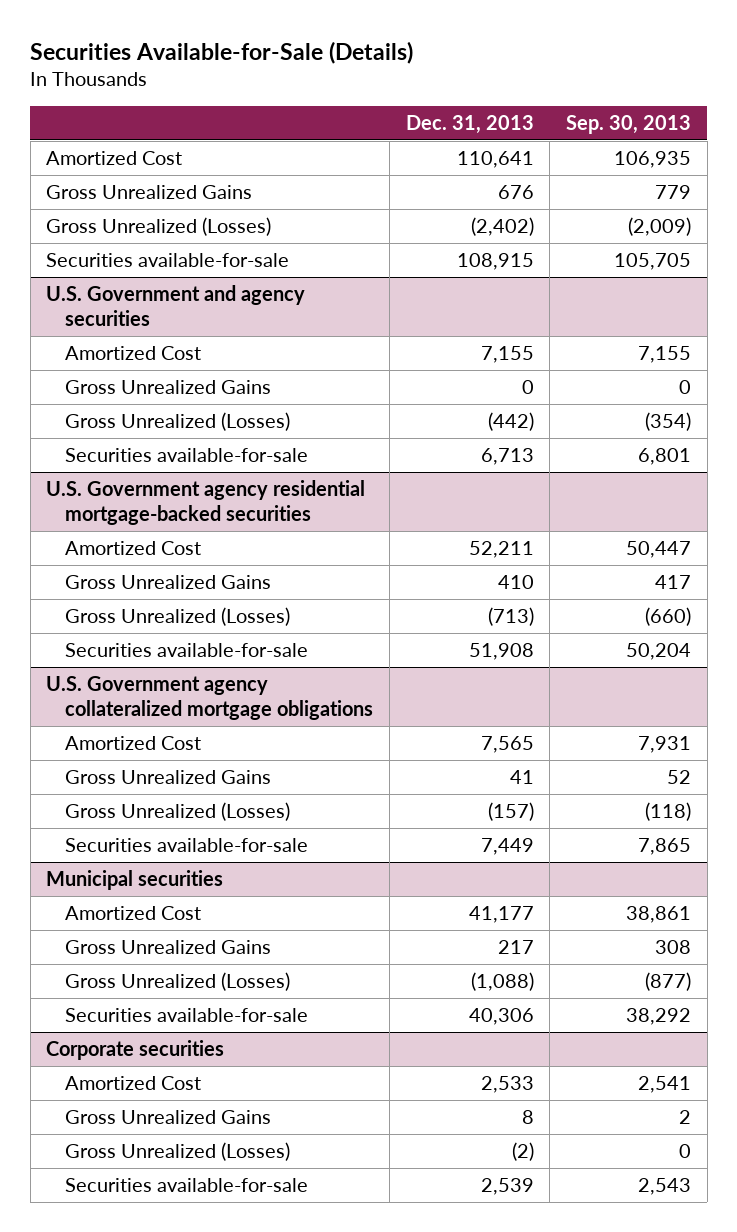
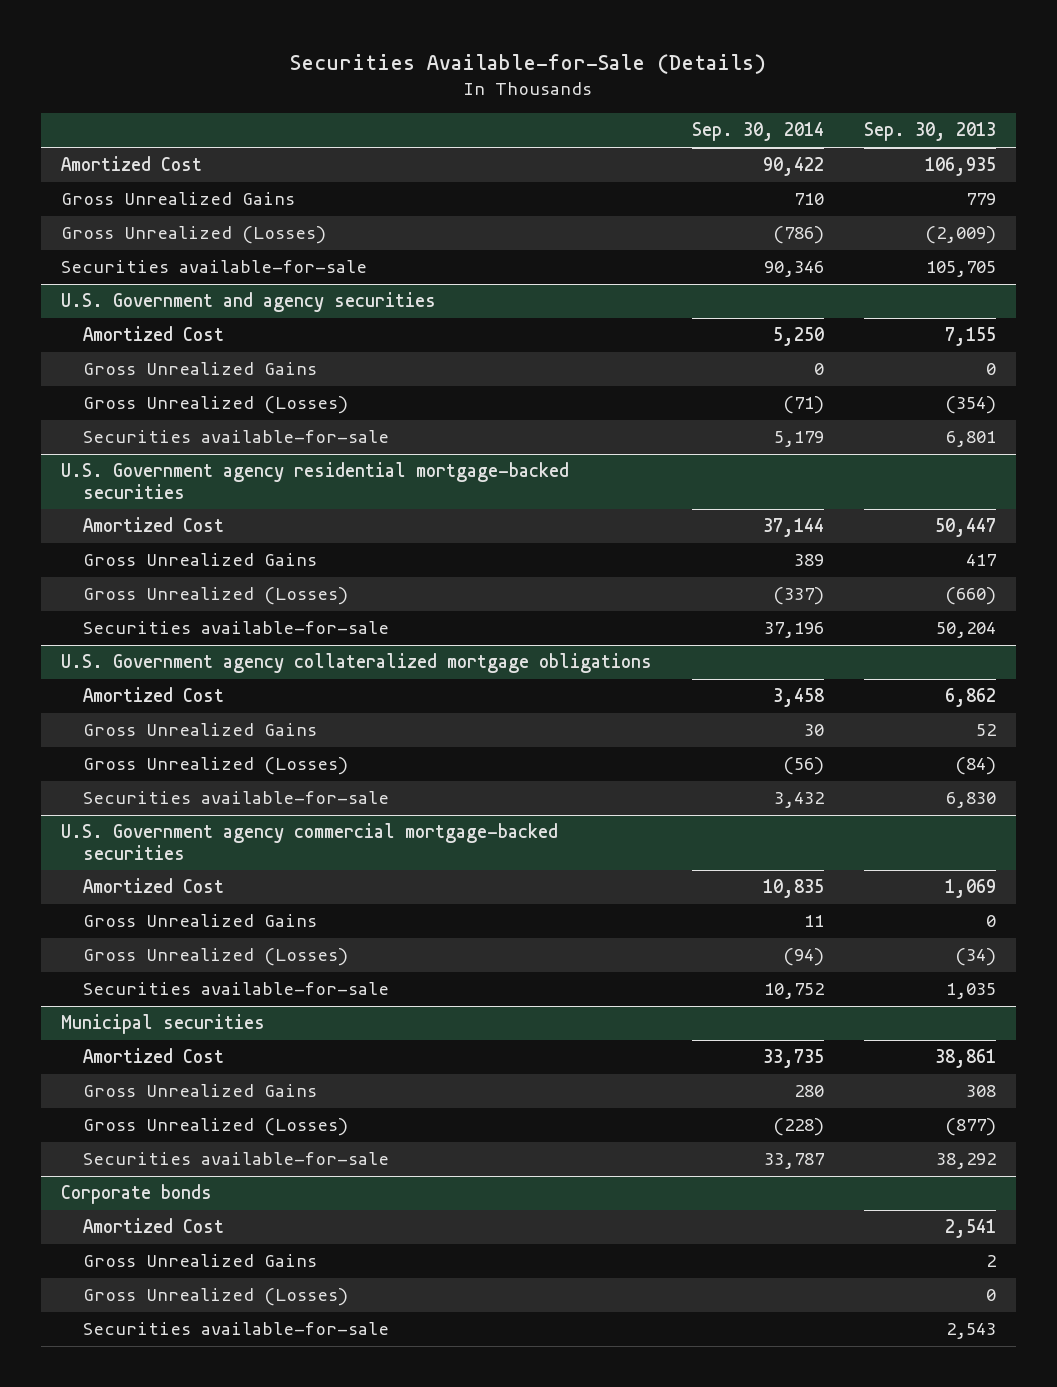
[405,114,534,134] Dec. 31, 2013 -> none
none -> [691,122,824,142] Sep. 30, 2014
[638,735,692,753] 7,931 -> [944,688,996,708] 6,862
[645,801,692,821] (118) -> [954,757,996,776] (84)
[638,837,692,855] 7,865 -> [945,792,996,809] 6,830
none -> [61,823,559,860] U.S. Government agency commercial mortgage-backed securities
none -> [83,878,225,894] Amortized Cost
none -> [83,914,318,928] Gross Unrealized Gains
none -> [83,948,349,967] Gross Unrealized (Losses)
none -> [83,982,390,996] Securities available-for-sale
[46,1039,225,1060] Corporate securities -> none
none -> [61,1184,213,1205] Corporate bonds

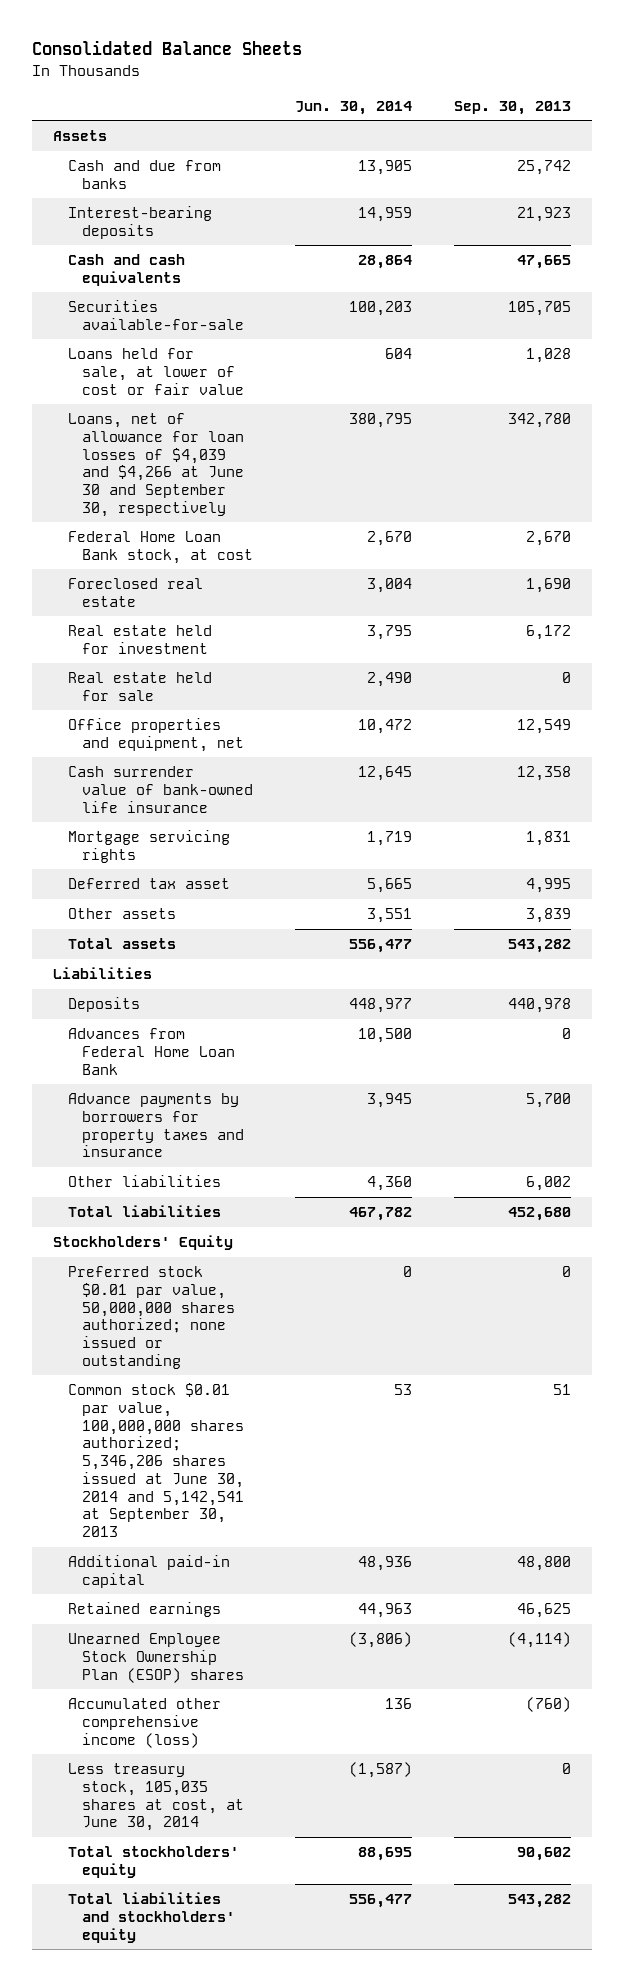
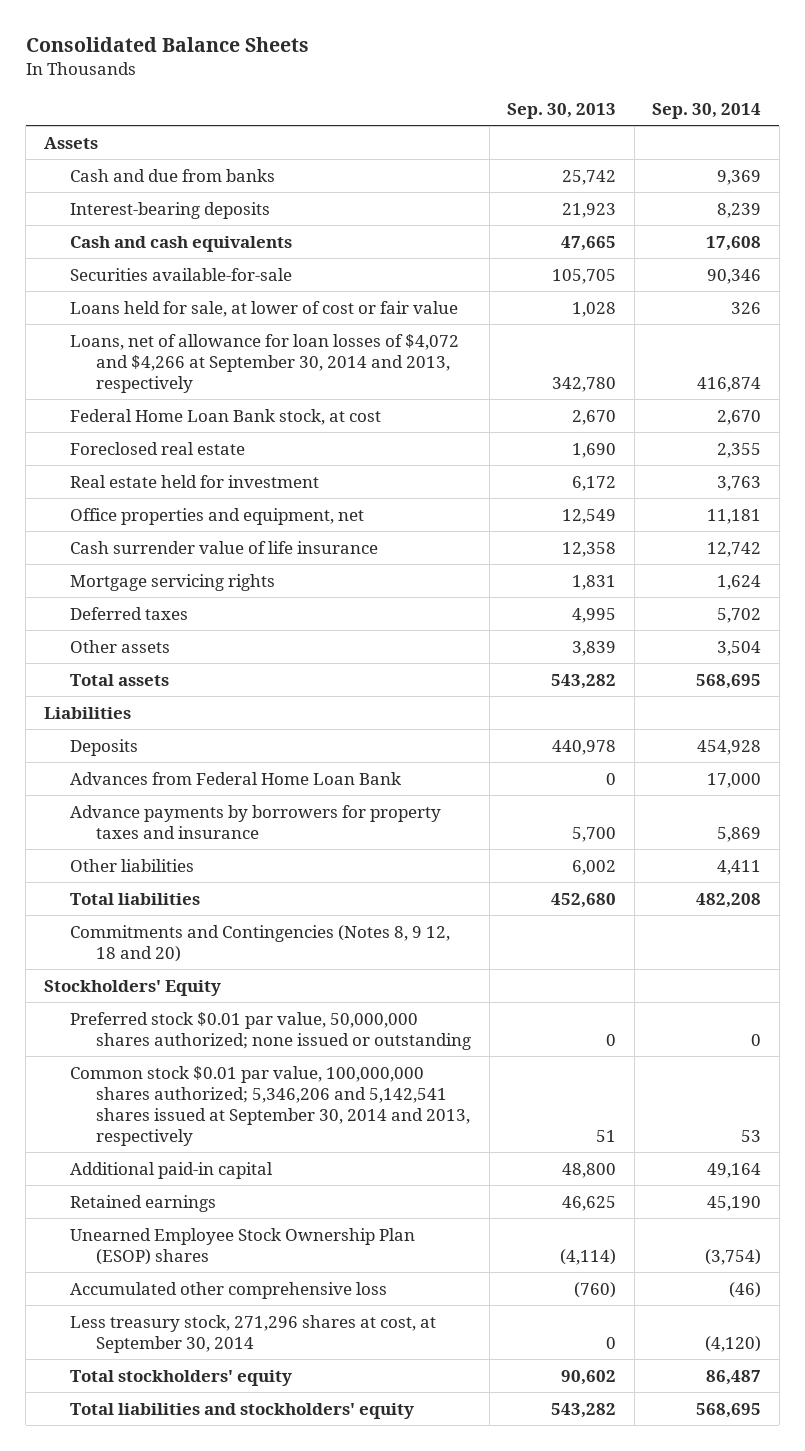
[295,100,413,115] Jun. 30, 2014 -> none
none -> [652,102,762,119] Sep. 30, 2014
[67,413,245,517] Loans, net of allowance for loan losses of $4,039 and $4,266 at June 30 and September 30, respectively -> [69,333,459,393] Loans, net of allowance for loan losses of $4,072 and $4,266 at September 30, 2014 and 2013, respectively
[67,672,212,701] Real estate held for sale -> none
[67,766,254,813] Cash surrender value of bank-owned life insurance -> [69,540,378,554] Cash surrender value of life insurance
[67,878,230,890] Deferred tax asset -> [69,606,188,620] Deferred taxes
none -> [69,924,450,962] Commitments and Contingencies (Notes 8, 9 12, 18 and 20)
[67,1383,245,1538] Common stock $0.01 par value, 100,000,000 shares authorized; 5,346,206 shares issued at June 30, 2014 and 5,142,541 at September 30, 2013 -> [69,1065,470,1146] Common stock $0.01 par value, 100,000,000 shares authorized; 5,346,206 and 5,142,541 shares issued at September 30, 2014 and 2013, respectively
[67,1698,221,1748] Accumulated other comprehensive income (loss) -> [69,1281,387,1299] Accumulated other comprehensive loss
[67,1763,245,1832] Less treasury stock, 105,035 shares at cost, at June 30, 2014 -> [69,1314,436,1353] Less treasury stock, 271,296 shares at cost, at September 30, 2014

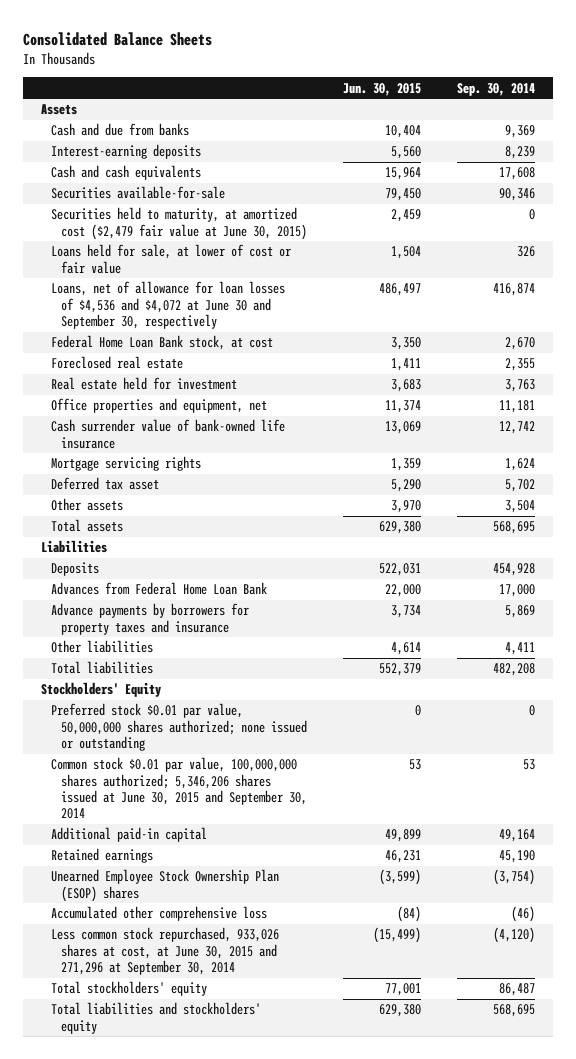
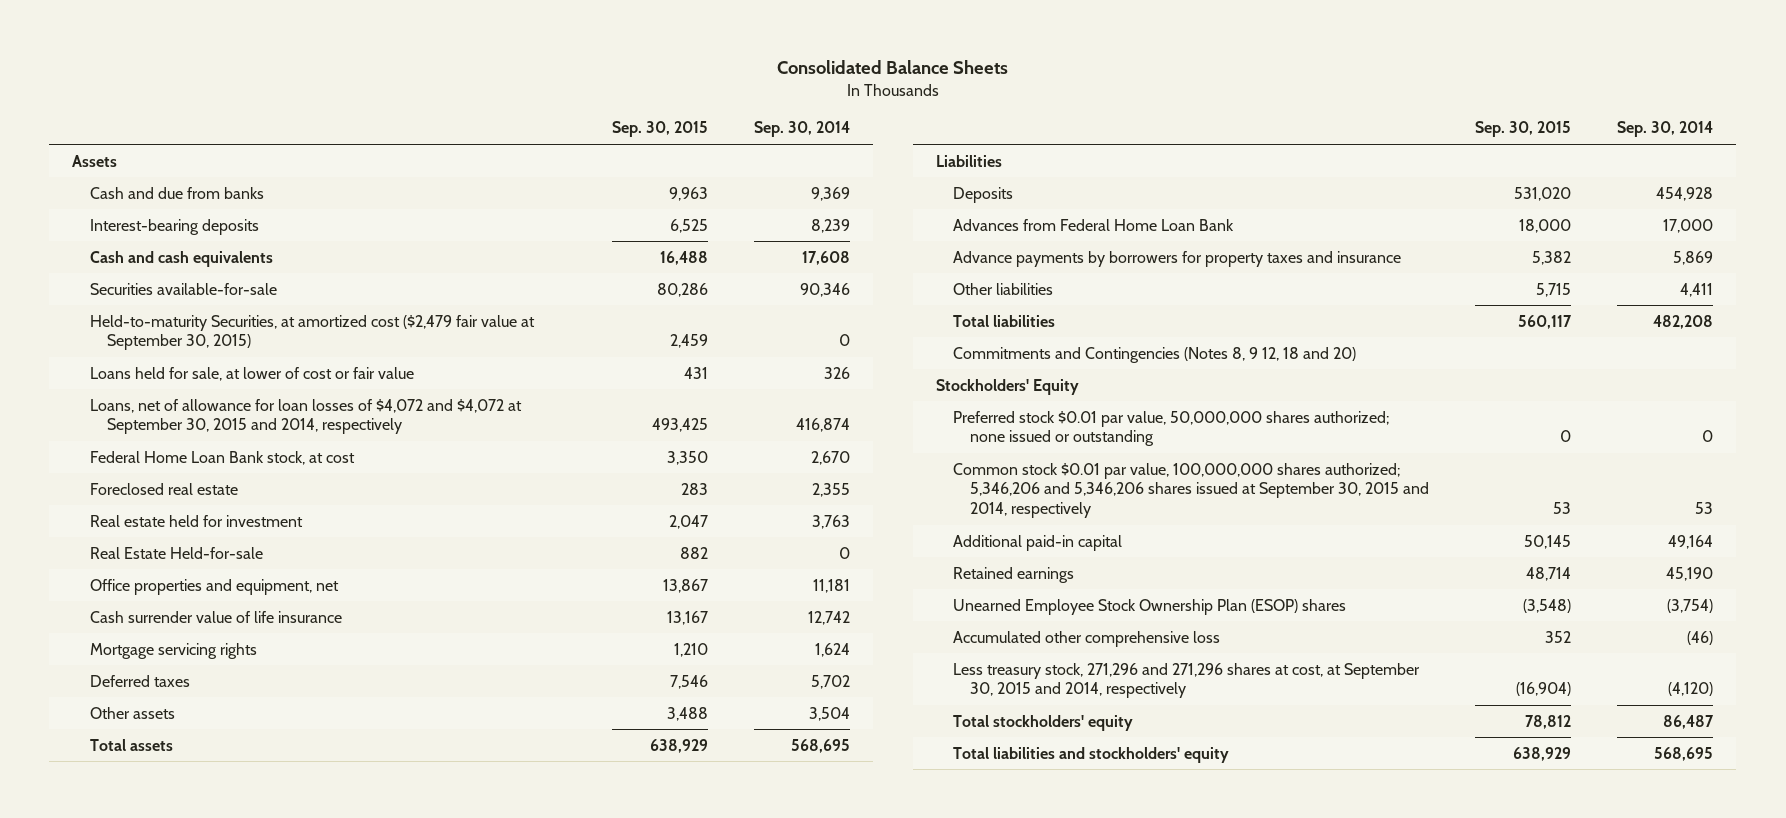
[342,82,421,96] Jun. 30, 2015 -> none
none -> [611,121,708,138] Sep. 30, 2015
[50,144,201,160] Interest-earning deposits -> [89,218,259,235] Interest-bearing deposits
[50,207,307,240] Securities held to maturity, at amortized cost ($2,479 fair value at June 30, 2015) -> [89,314,535,351] Held-to-maturity Securities, at amortized cost ($2,479 fair value at September 30, 2015)
[50,281,285,330] Loans, net of allowance for loan losses of $4,536 and $4,072 at June 30 and September 30, respectively -> [89,398,522,435] Loans, net of allowance for loan losses of $4,072 and $4,072 at September 30, 2015 and 2014, respectively
none -> [89,546,263,559] Real Estate Held-for-sale
[50,419,285,449] Cash surrender value of bank-owned life insurance -> [89,610,342,623] Cash surrender value of life insurance
[50,477,159,491] Deferred tax asset -> [89,674,190,687] Deferred taxes
none -> [953,346,1357,363] Commitments and Contingencies (Notes 8, 9 12, 18 and 20)
[50,757,307,820] Common stock $0.01 par value, 100,000,000 shares authorized; 5,346,206 shares issued at June 30, 2015 and September 30, 2014 -> [953,462,1430,519] Common stock $0.01 par value, 100,000,000 shares authorized; 5,346,206 and 5,346,206 shares issued at September 30, 2015 and 2014, respectively
[50,927,279,976] Less common stock repurchased, 933,026 shares at cost, at June 30, 2015 and 271,296 at September 30, 2014 -> [953,662,1421,699] Less treasury stock, 271,296 and 271,296 shares at cost, at September 30, 2015 and 2014, respectively

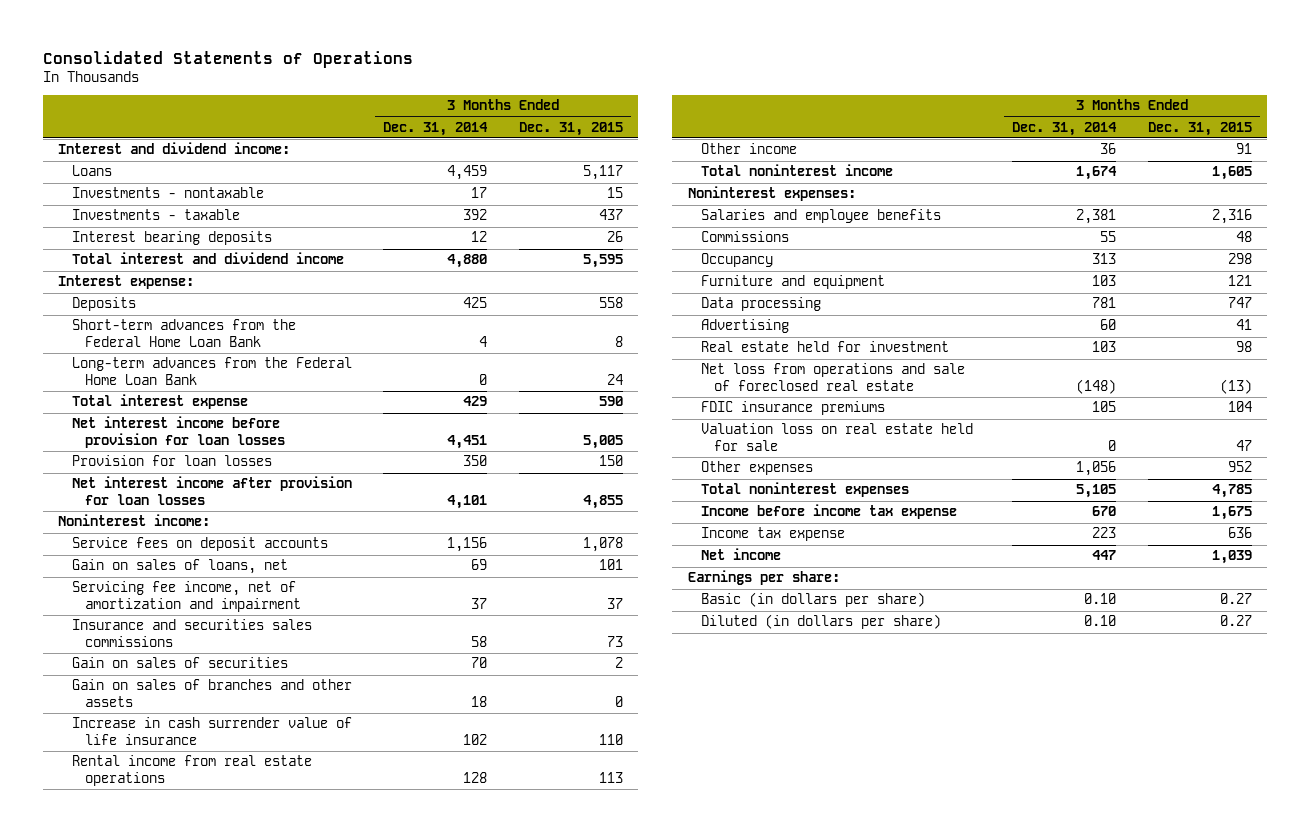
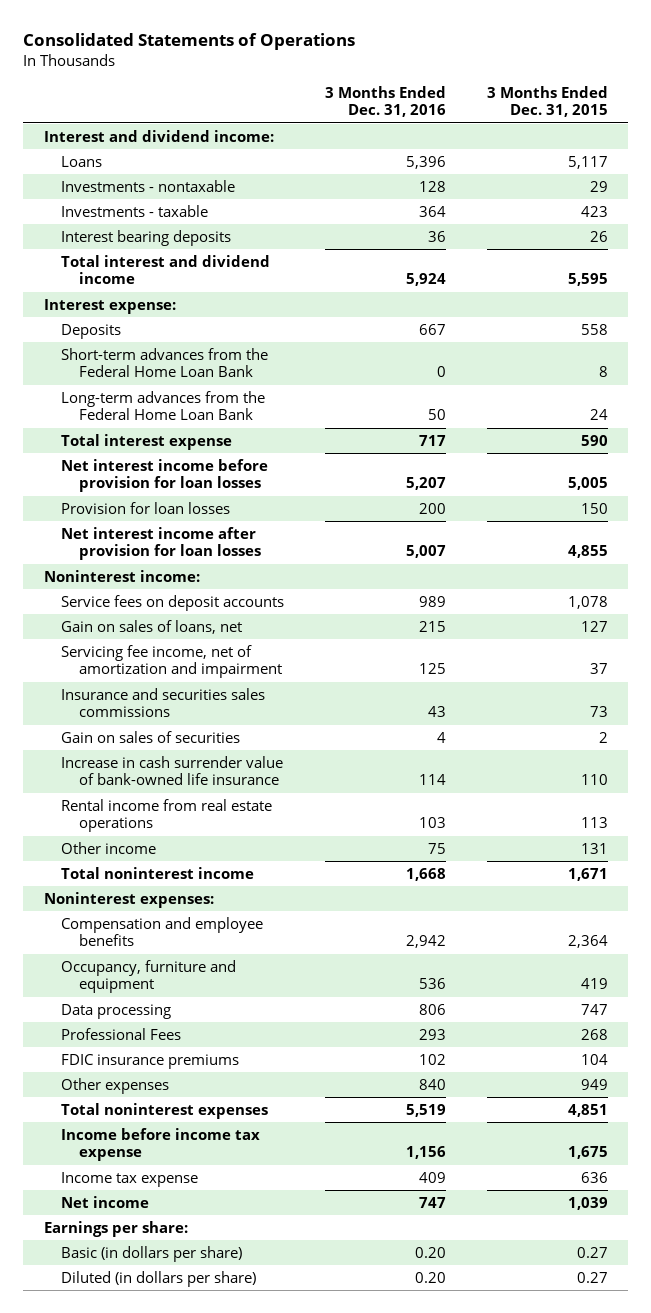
[383,121,489,136] Dec. 31, 2014 -> none
none -> [324,86,446,118] 3 Months Ended Dec. 31, 2016
[606,187,623,199] 15 -> [589,180,608,192] 29
[598,209,623,221] 437 -> [580,205,608,217] 423
[598,559,623,571] 101 -> [580,620,608,632] 127
[71,679,352,707] Gain on sales of branches and other assets -> none
[71,717,352,745] Increase in cash surrender value of life insurance -> [61,755,284,786] Increase in cash surrender value of bank-owned life insurance
[1235,143,1252,155] 91 -> [580,842,608,854] 131
[1211,166,1252,181] 1,605 -> [567,867,608,881] 1,671
[700,231,789,243] Commissions -> none
[700,275,885,290] Furniture and equipment -> none
[700,209,941,224] Salaries and employee benefits -> [61,916,264,947] Compensation and employee benefits
[1211,209,1252,225] 2,316 -> [567,935,608,949] 2,364
[700,253,773,268] Occupancy -> [61,959,237,994] Occupancy, furniture and equipment
[1227,253,1252,265] 298 -> [580,978,608,990] 419
[700,319,789,334] Advertising -> none
[700,341,949,353] Real estate held for investment -> none
[700,363,965,391] Net loss from operations and sale of foreclosed real estate -> none
none -> [61,1027,182,1040] Professional Fees
[700,423,973,451] Valuation loss on real estate held for sale -> none
[1227,461,1252,473] 952 -> [580,1078,608,1090] 949
[1211,484,1252,499] 4,785 -> [567,1103,608,1117] 4,851

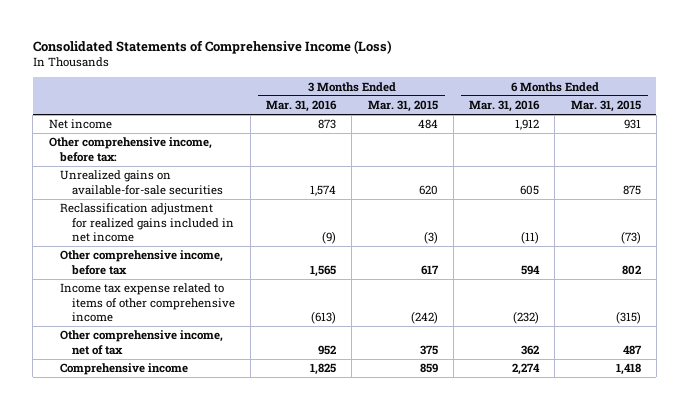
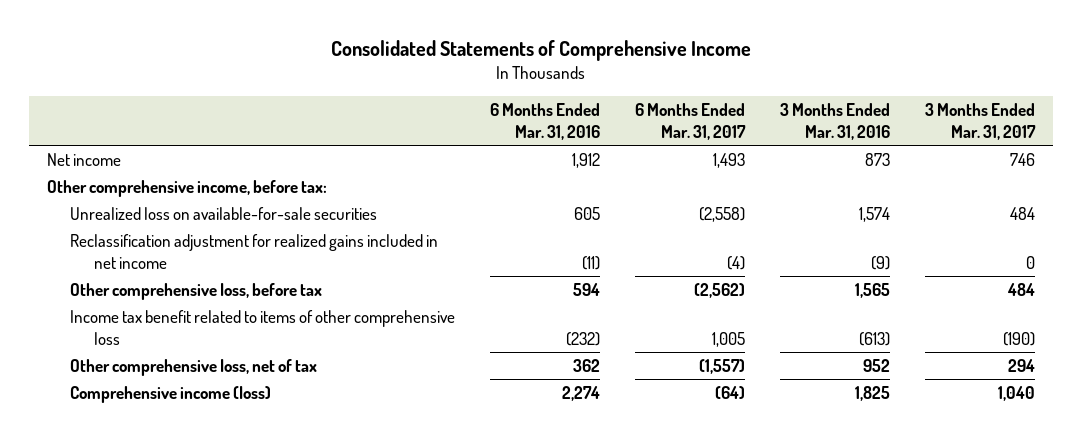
[32,39,392,54] Consolidated Statements of Comprehensive Income (Loss) -> [331,39,752,61] Consolidated Statements of Comprehensive Income
[367,99,438,112] Mar. 31, 2015 -> none
[570,99,641,112] Mar. 31, 2015 -> none
none -> [635,103,747,140] 6 Months Ended Mar. 31, 2017
none -> [925,103,1037,140] 3 Months Ended Mar. 31, 2017
[60,170,223,195] Unrealized gains on available-for-sale securities -> [70,207,378,221] Unrealized loss on available-for-sale securities
[60,250,224,275] Other comprehensive income, before tax -> [70,283,323,301] Other comprehensive loss, before tax
[60,283,235,322] Income tax expense related to items of other comprehensive income -> [70,310,456,345] Income tax benefit related to items of other comprehensive loss
[60,330,224,355] Other comprehensive income, net of tax -> [70,359,318,377] Other comprehensive loss, net of tax
[60,363,189,376] Comprehensive income -> [70,386,272,404] Comprehensive income (loss)

